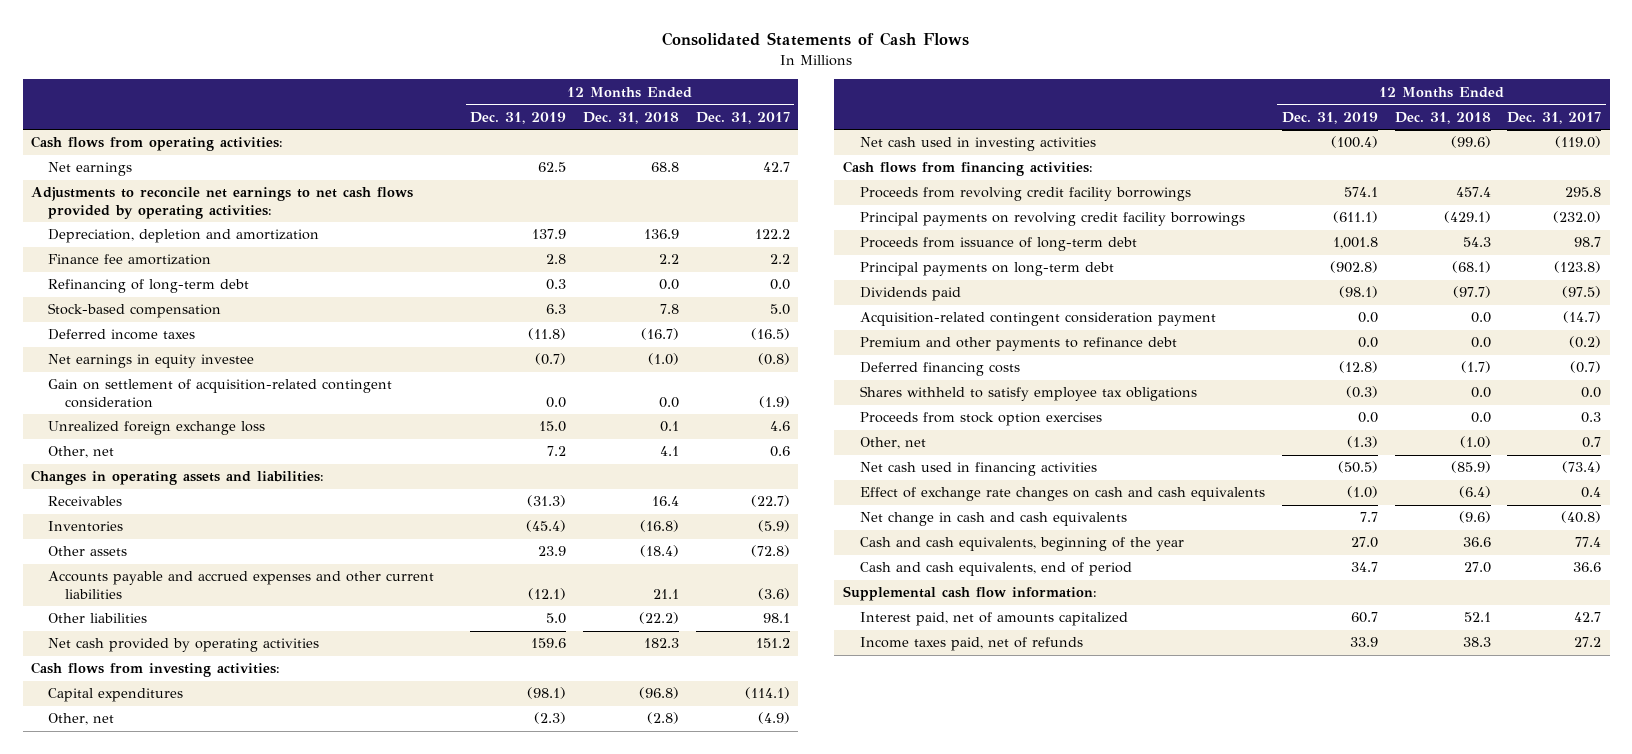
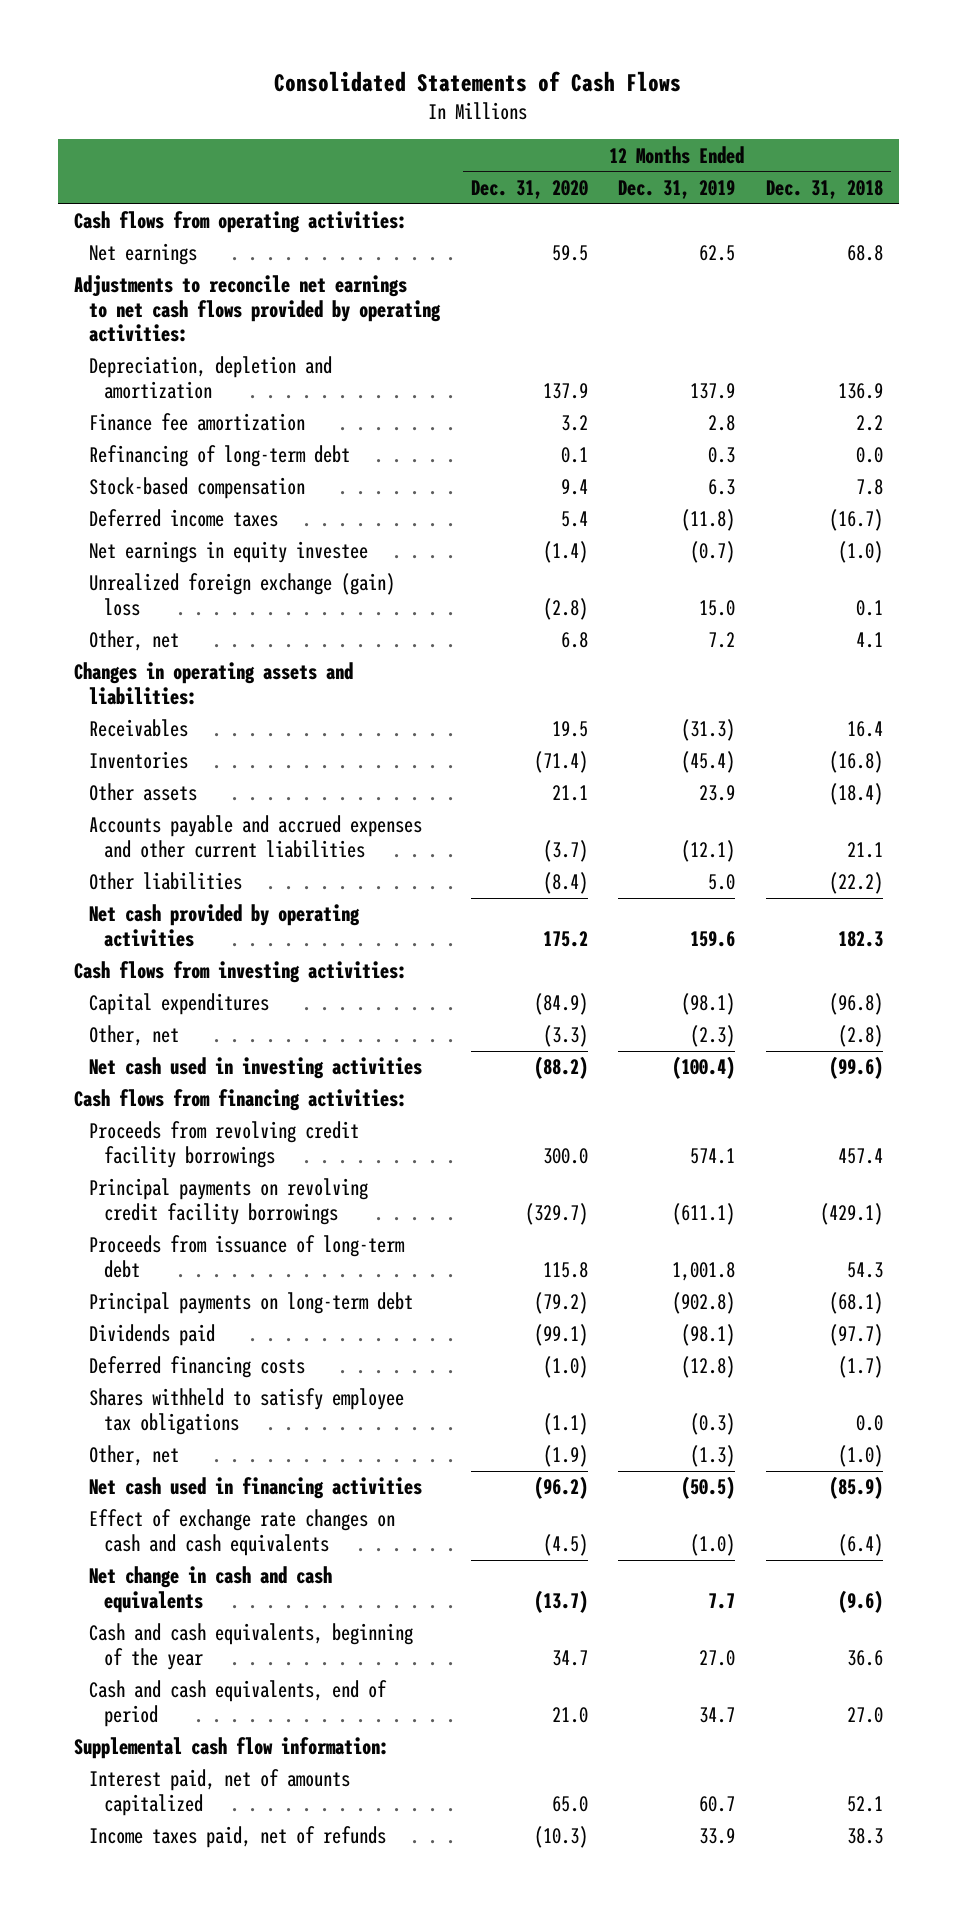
[695,111,790,124] Dec. 31, 2017 -> none
none -> [470,180,588,200] Dec. 31, 2020
[47,379,392,408] Gain on settlement of acquisition-related contingent consideration -> none
[47,421,265,436] Unrealized foreign exchange loss -> [88,573,395,616] Unrealized foreign exchange (gain) loss
[859,312,1216,327] Acquisition-related contingent consideration payment -> none
[859,337,1177,352] Premium and other payments to refinance debt -> none
[859,412,1102,427] Proceeds from stock option exercises -> none

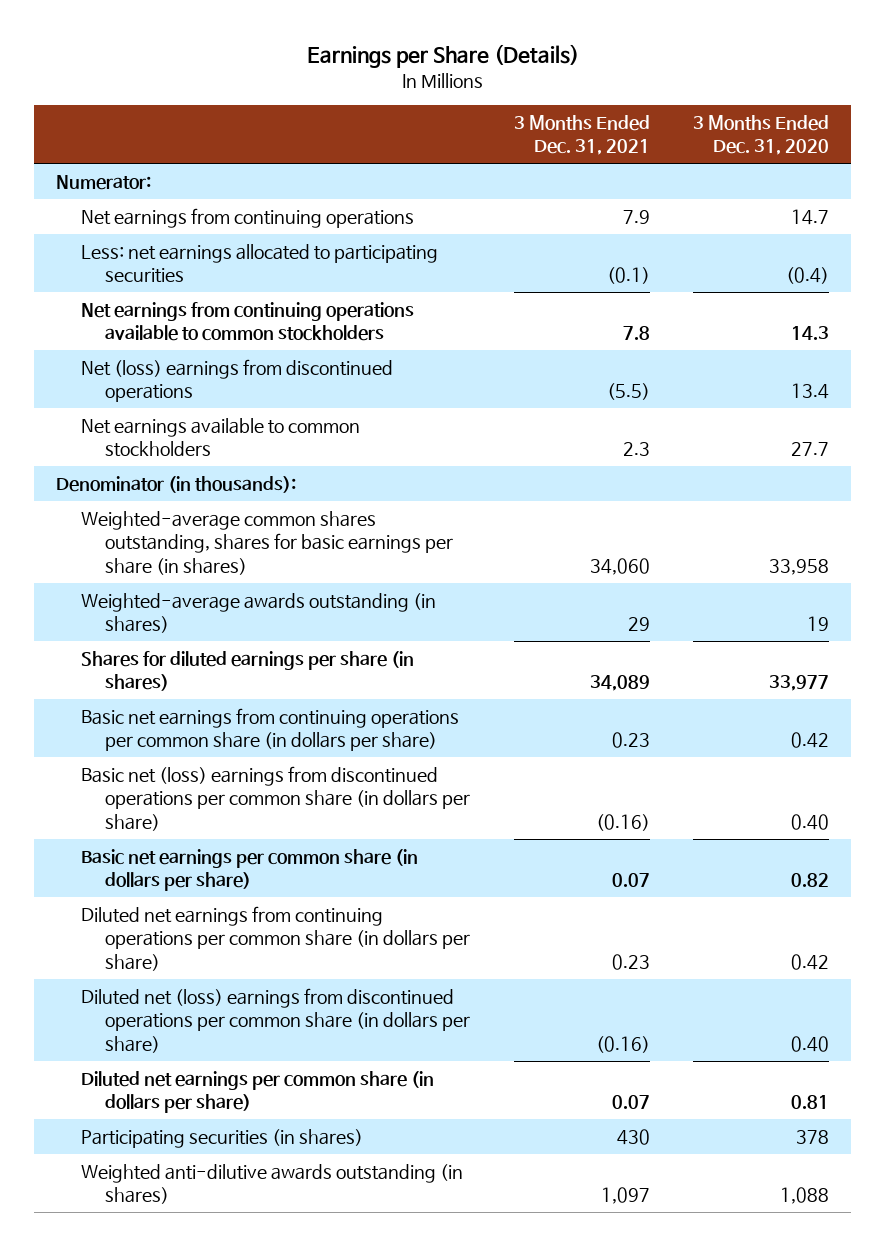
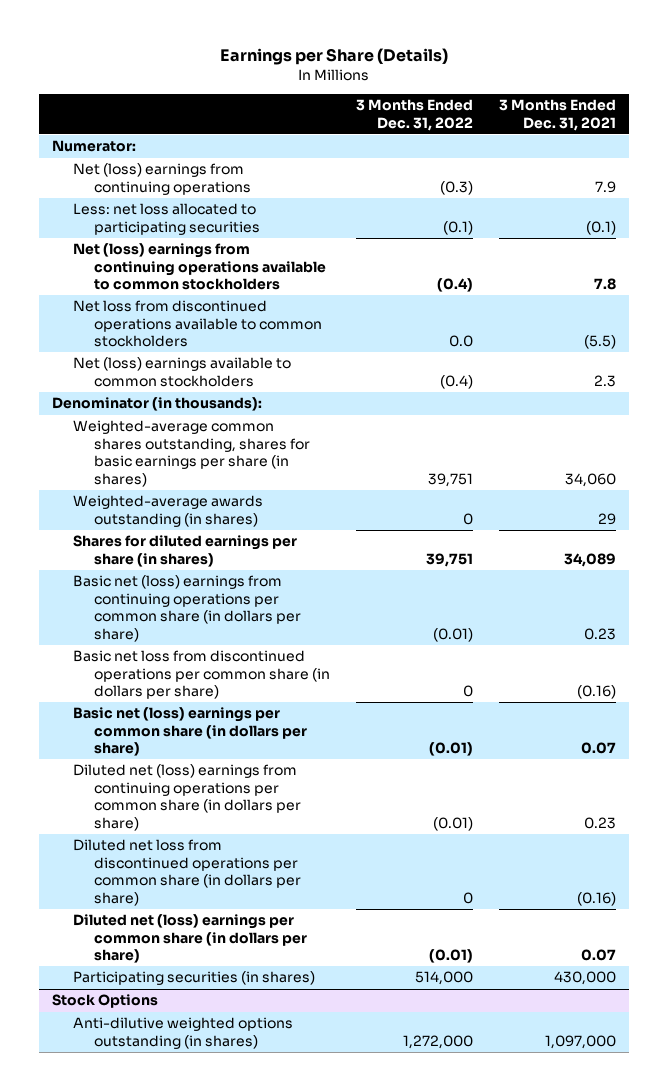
[693,114,830,156] 3 Months Ended Dec. 31, 2020 -> none
none -> [355,99,473,131] 3 Months Ended Dec. 31, 2022
[80,208,414,229] Net earnings from continuing operations -> [72,163,251,195] Net (loss) earnings from continuing operations
[80,244,438,284] Less: net earnings allocated to participating securities -> [72,203,260,235] Less: net loss allocated to participating securities
[80,302,414,342] Net earnings from continuing operations available to common stockholders -> [72,243,326,291] Net (loss) earnings from continuing operations available to common stockholders
[80,359,393,403] Net (loss) earnings from discontinued operations -> [72,300,322,348] Net loss from discontinued operations available to common stockholders
[80,418,360,458] Net earnings available to common stockholders -> [72,357,291,387] Net (loss) earnings available to common stockholders
[80,708,459,752] Basic net earnings from continuing operations per common share (in dollars per share) -> [72,575,301,642] Basic net (loss) earnings from continuing operations per common share (in dollars per share)
[80,766,471,831] Basic net (loss) earnings from discontinued operations per common share (in dollars per share) -> [72,650,330,700] Basic net loss from discontinued operations per common share (in dollars per share)
[80,849,418,892] Basic net earnings per common share (in dollars per share) -> [72,707,307,757] Basic net (loss) earnings per common share (in dollars per share)
[80,906,471,971] Diluted net earnings from continuing operations per common share (in dollars per share) -> [72,764,301,831] Diluted net (loss) earnings from continuing operations per common share (in dollars per share)
[80,988,471,1053] Diluted net (loss) earnings from discontinued operations per common share (in dollars per share) -> [72,839,301,906] Diluted net loss from discontinued operations per common share (in dollars per share)
[80,1071,434,1114] Diluted net earnings per common share (in dollars per share) -> [72,914,307,964] Diluted net (loss) earnings per common share (in dollars per share)
[616,1129,650,1146] 430 -> [554,971,617,986] 430,000
none -> [52,994,159,1009] Stock Options
[80,1164,463,1205] Weighted anti-dilutive awards outstanding (in shares) -> [72,1017,293,1049] Anti-dilutive weighted options outstanding (in shares)
[600,1187,650,1205] 1,097 -> [545,1034,617,1049] 1,097,000

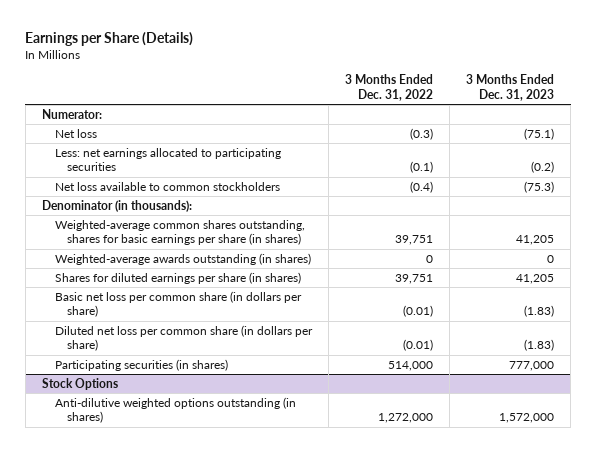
[499,99,617,131] 3 Months Ended Dec. 31, 2021 -> none
none -> [466,74,555,102] 3 Months Ended Dec. 31, 2023
[72,243,326,291] Net (loss) earnings from continuing operations available to common stockholders -> none
[72,300,322,348] Net loss from discontinued operations available to common stockholders -> none
[72,163,251,195] Net (loss) earnings from continuing operations -> [54,128,97,138] Net loss
[72,203,260,235] Less: net loss allocated to participating securities -> [54,147,281,172] Less: net earnings allocated to participating securities
[72,357,291,387] Net (loss) earnings available to common stockholders -> [54,181,280,191] Net loss available to common stockholders
[72,575,301,642] Basic net (loss) earnings from continuing operations per common share (in dollars per share) -> none
[72,650,330,700] Basic net loss from discontinued operations per common share (in dollars per share) -> none
[72,764,301,831] Diluted net (loss) earnings from continuing operations per common share (in dollars per share) -> none
[72,839,301,906] Diluted net loss from discontinued operations per common share (in dollars per share) -> none
[72,707,307,757] Basic net (loss) earnings per common share (in dollars per share) -> [54,290,302,318] Basic net loss per common share (in dollars per share)
[72,914,307,964] Diluted net (loss) earnings per common share (in dollars per share) -> [54,324,313,352] Diluted net loss per common share (in dollars per share)

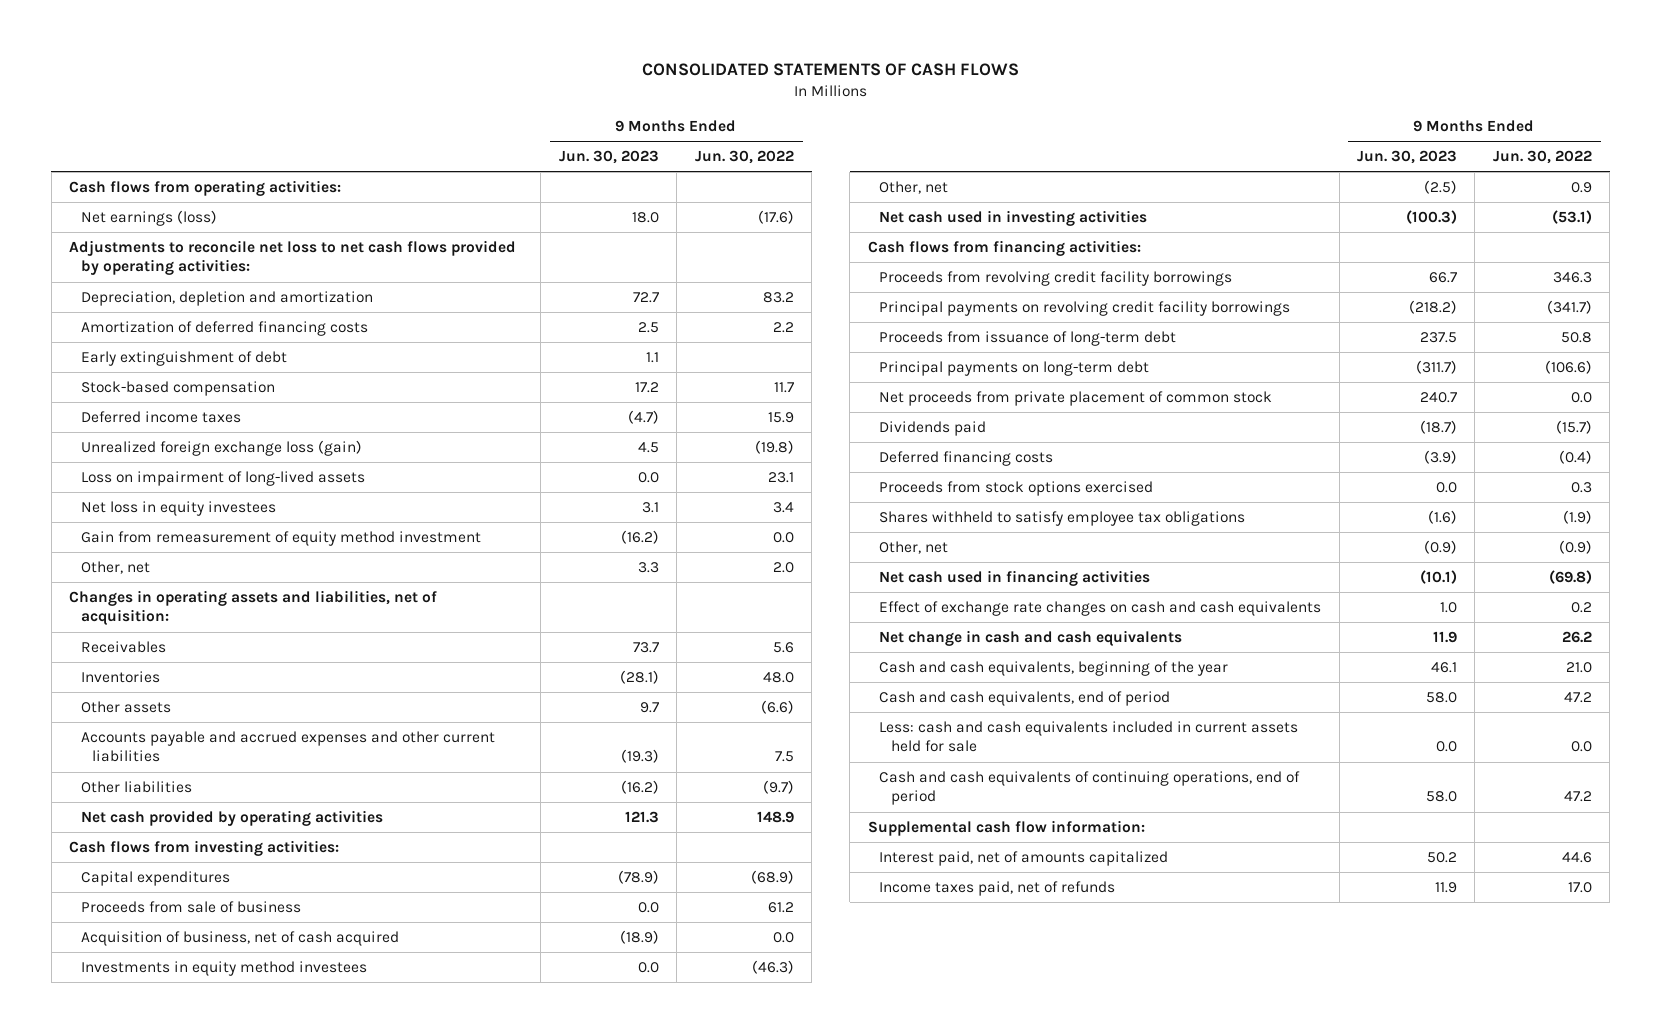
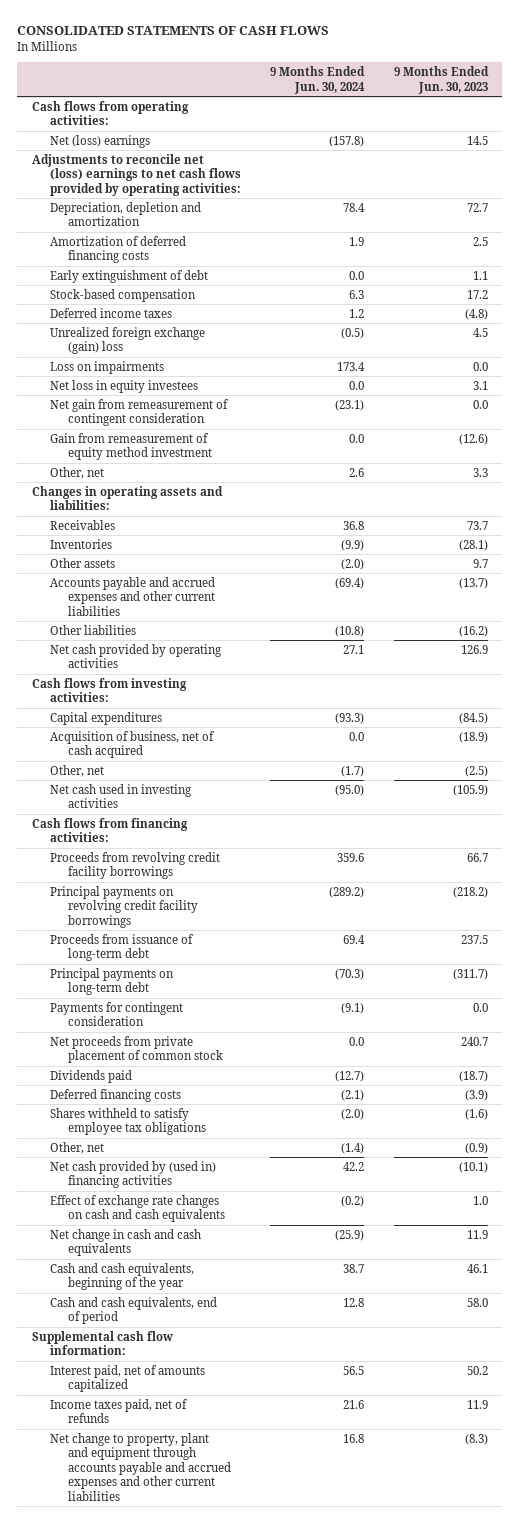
[694,150,794,165] Jun. 30, 2022 -> none
none -> [270,66,366,94] 9 Months Ended Jun. 30, 2024
[80,209,217,226] Net earnings (loss) -> [50,134,151,148] Net (loss) earnings
[631,211,659,223] 18.0 -> [466,135,488,145] 14.5
[69,239,517,276] Adjustments to reconcile net loss to net cash flows provided by operating activities: -> [32,153,242,196] Adjustments to reconcile net (loss) earnings to net cash flows provided by operating activities:
[80,470,365,486] Loss on impairment of long-lived assets -> none
[627,409,659,424] (4.7) -> [464,308,488,320] (4.8)
[80,439,362,456] Unrealized foreign exchange loss (gain) -> [50,326,206,355] Unrealized foreign exchange (gain) loss
none -> [50,360,165,374] Loss on impairments
none -> [50,398,230,427] Net gain from remeasurement of contingent consideration
[620,529,659,544] (16.2) -> [458,433,488,445] (12.6)
[69,589,438,626] Changes in operating assets and liabilities, net of acquisition: -> [32,485,224,511] Changes in operating assets and liabilities:
[620,749,659,764] (19.3) -> [458,577,488,589] (13.7)
[624,810,659,823] 121.3 -> [460,644,488,654] 126.9
[80,900,301,913] Proceeds from sale of business -> none
[617,869,659,884] (78.9) -> [458,712,488,724] (84.5)
[80,960,367,976] Investments in equity method investees -> none
[1405,209,1457,224] (100.3) -> [452,784,488,796] (105.9)
none -> [50,1001,184,1027] Payments for contingent consideration
[879,480,1154,496] Proceeds from stock options exercised -> none
[879,569,1151,586] Net cash used in financing activities -> [50,1160,217,1189] Net cash provided by (used in) financing activities
[879,720,1299,753] Less: cash and cash equivalents included in current assets held for sale -> none
[879,770,1301,806] Cash and cash equivalents of continuing operations, end of period -> none
none -> [50,1432,232,1501] Net change to property, plant and equipment through accounts payable and accrued expenses and other current liabilities

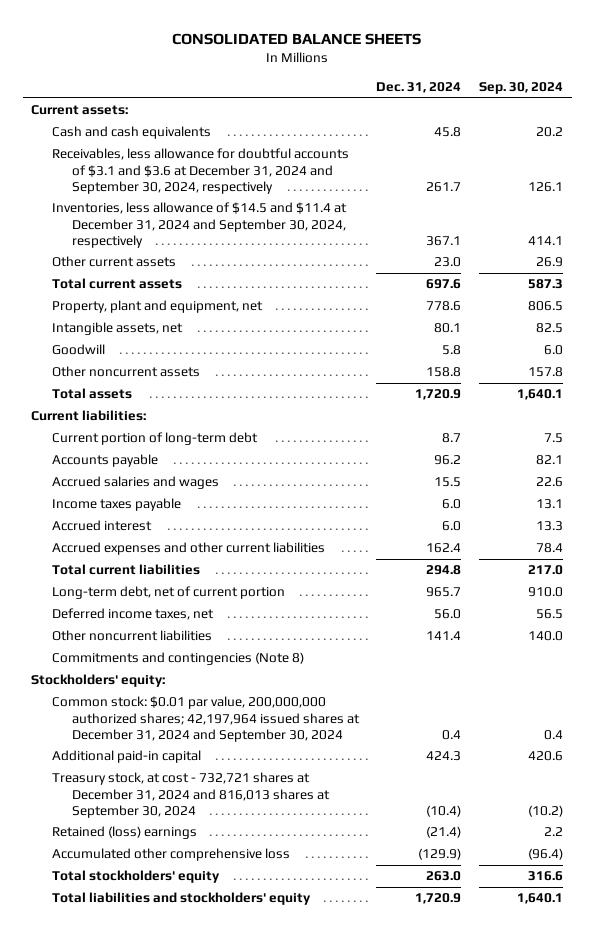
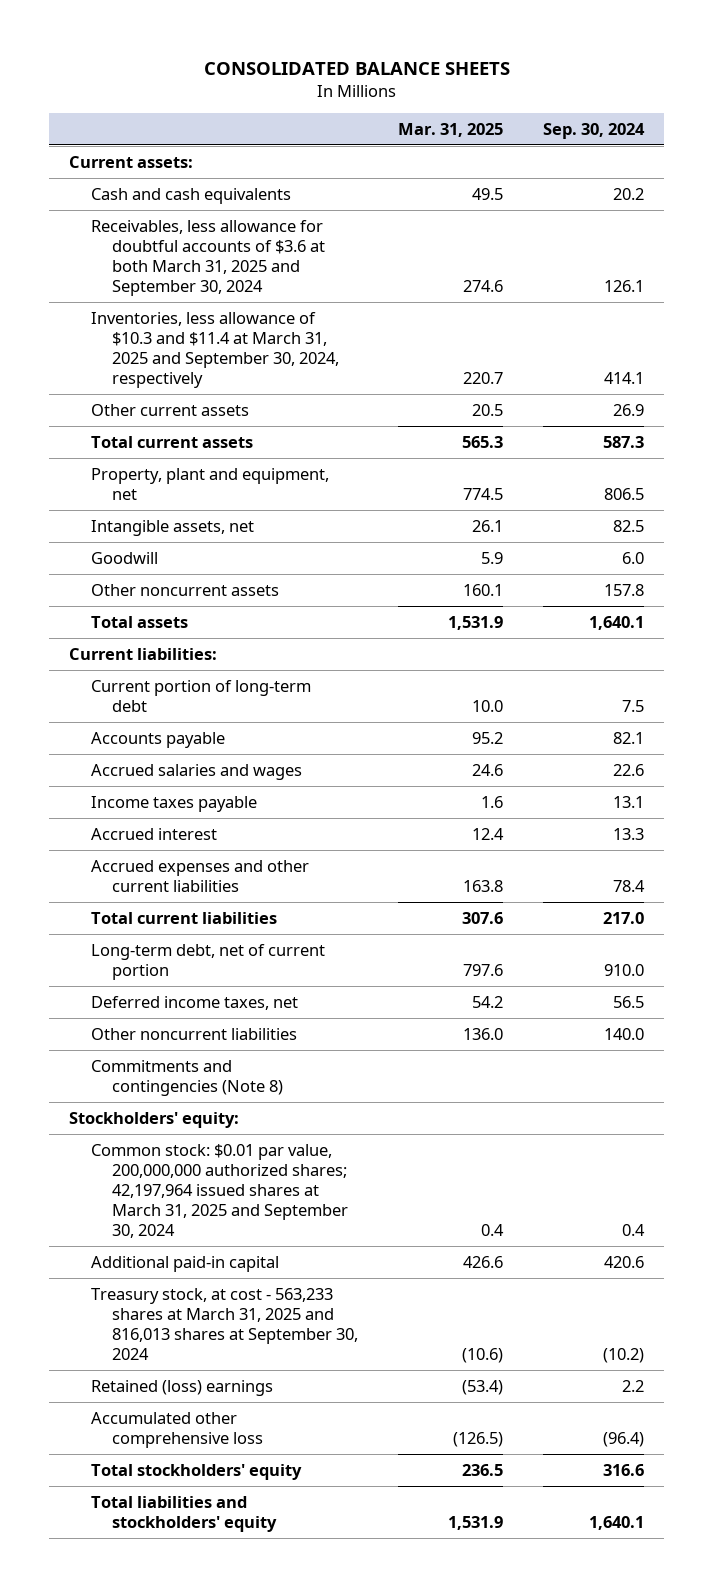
[376,82,462,94] Dec. 31, 2024 -> none
none -> [398,122,504,137] Mar. 31, 2025
[51,148,349,195] Receivables, less allowance for doubtful accounts of $3.1 and $3.6 at December 31, 2024 and September 30, 2024, respectively -> [90,219,326,297] Receivables, less allowance for doubtful accounts of $3.6 at both March 31, 2025 and September 30, 2024
[51,202,347,249] Inventories, less allowance of $14.5 and $11.4 at December 31, 2024 and September 30, 2024, respectively -> [90,311,340,389] Inventories, less allowance of $10.3 and $11.4 at March 31, 2025 and September 30, 2024, respectively
[51,696,360,743] Common stock: $0.01 par value, 200,000,000 authorized shares; 42,197,964 issued shares at December 31, 2024 and September 30, 2024 -> [90,1143,349,1239] Common stock: $0.01 par value, 200,000,000 authorized shares; 42,197,964 issued shares at March 31, 2025 and September 30, 2024
[51,772,330,819] Treasury stock, at cost - 732,721 shares at December 31, 2024 and 816,013 shares at September 30, 2024 -> [90,1287,359,1361] Treasury stock, at cost - 563,233 shares at March 31, 2025 and 816,013 shares at September 30, 2024

